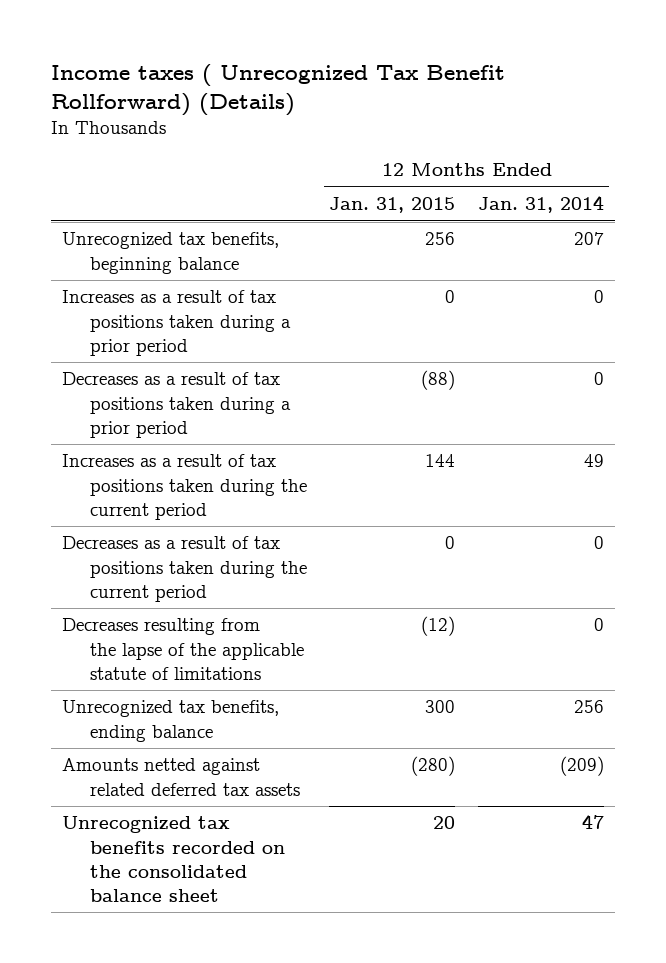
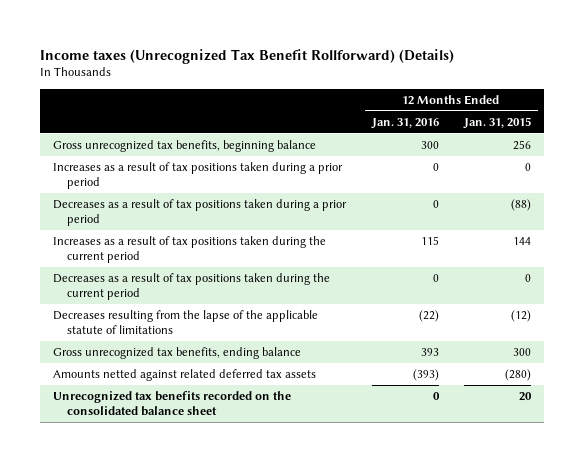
[50,63,505,116] Income taxes ( Unrecognized Tax Benefit Rollforward) (Details) -> [40,48,455,64] Income taxes (Unrecognized Tax Benefit Rollforward) (Details)
[477,195,604,214] Jan. 31, 2014 -> none
none -> [370,117,439,129] Jan. 31, 2016
[61,232,279,274] Unrecognized tax benefits, beginning balance -> [53,140,317,153] Gross unrecognized tax benefits, beginning balance
[61,700,279,742] Unrecognized tax benefits, ending balance -> [53,347,302,360] Gross unrecognized tax benefits, ending balance

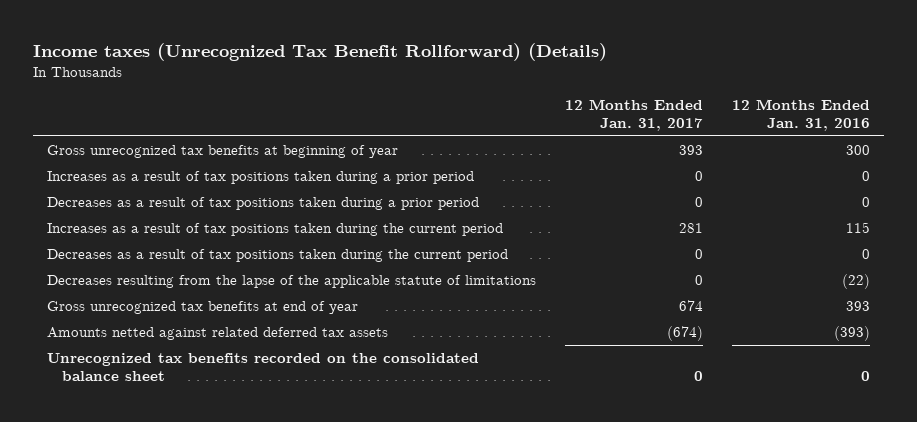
[463,116,532,129] Jan. 31, 2015 -> none
none -> [565,99,704,131] 12 Months Ended Jan. 31, 2017
[53,140,317,153] Gross unrecognized tax benefits, beginning balance -> [47,145,399,159] Gross unrecognized tax benefits at beginning of year
[53,347,302,360] Gross unrecognized tax benefits, ending balance -> [47,301,359,315] Gross unrecognized tax benefits at end of year

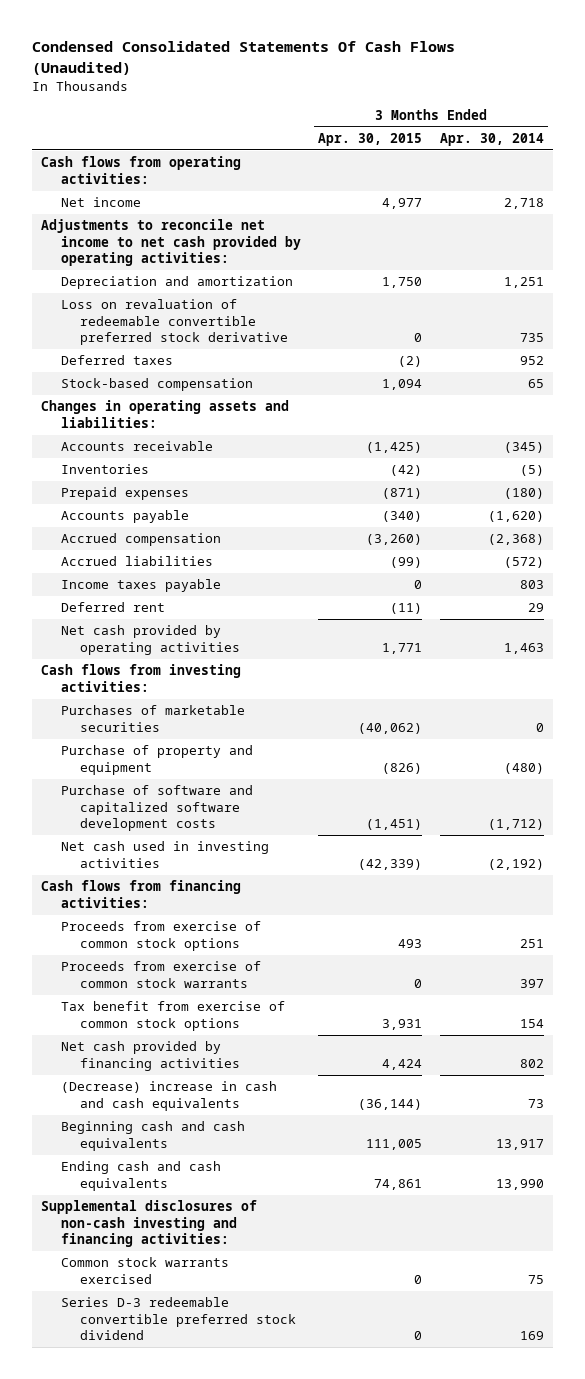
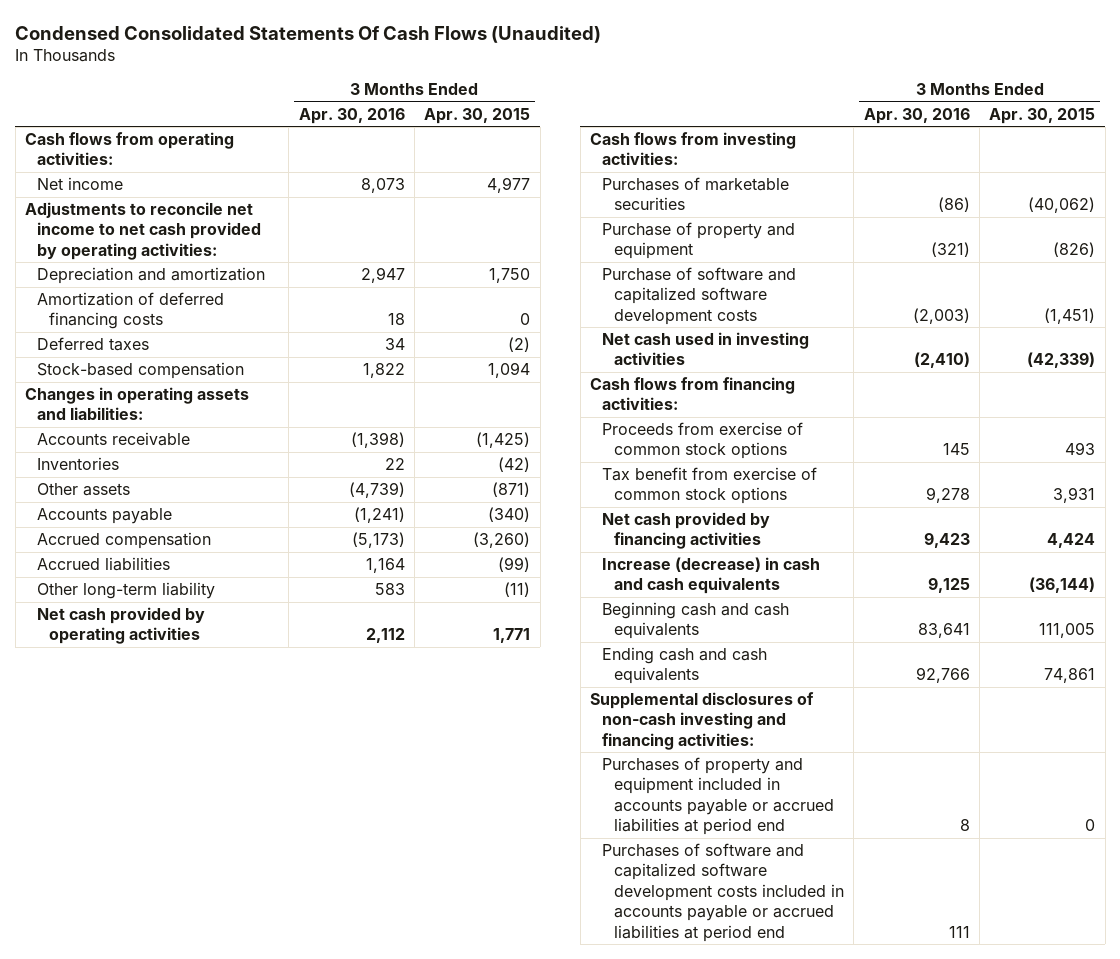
[440,132,545,146] Apr. 30, 2014 -> none
none -> [298,107,405,124] Apr. 30, 2016
[60,299,289,346] Loss on revaluation of redeemable convertible preferred stock derivative -> none
none -> [36,292,224,330] Amortization of deferred financing costs
[60,487,189,501] Prepaid expenses -> [36,483,130,497] Other assets
[60,579,221,593] Income taxes payable -> none
[60,602,165,613] Deferred rent -> none
none -> [36,582,215,600] Other long-term liability
[60,961,261,988] Proceeds from exercise of common stock warrants -> none
[60,1081,277,1111] (Decrease) increase in cash and cash equivalents -> [601,557,820,595] Increase (decrease) in cash and cash equivalents
[60,1257,229,1284] Common stock warrants exercised -> none
[60,1297,297,1341] Series D-3 redeemable convertible preferred stock dividend -> none
none -> [601,757,834,836] Purchases of property and equipment included in accounts payable or accrued liabilities at period end
none -> [601,843,844,942] Purchases of software and capitalized software development costs included in accounts payable or accrued liabilities at period end

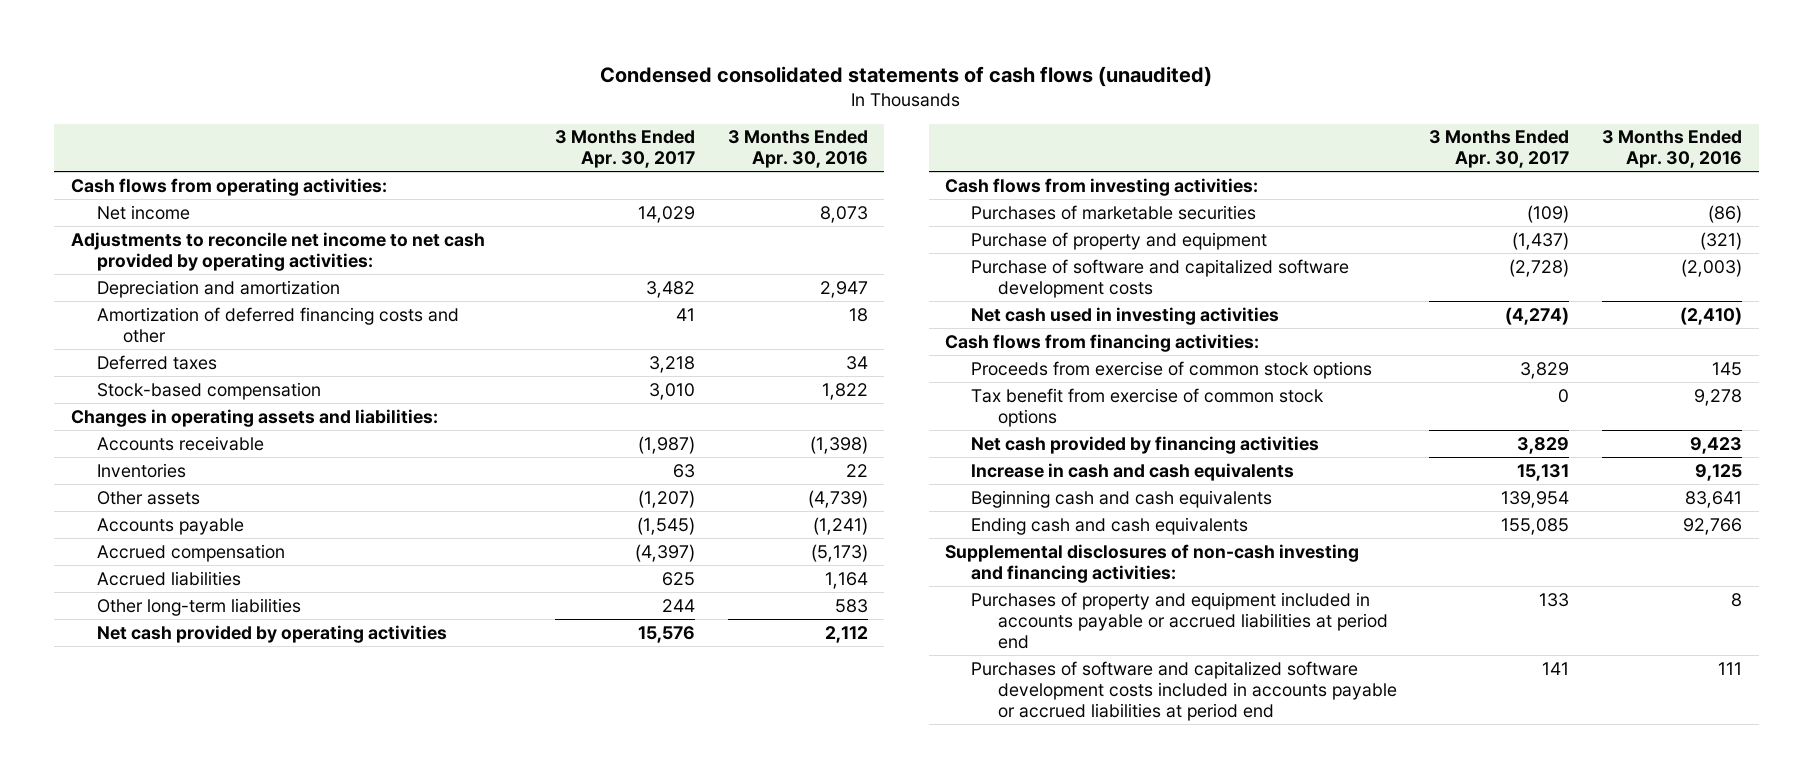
[15,25,602,43] Condensed Consolidated Statements Of Cash Flows (Unaudited) -> [600,65,1213,87] Condensed consolidated statements of cash flows (unaudited)
[424,107,531,124] Apr. 30, 2015 -> none
none -> [554,130,695,169] 3 Months Ended Apr. 30, 2017
[36,292,224,330] Amortization of deferred financing costs -> [96,306,459,343] Amortization of deferred financing costs and other
[36,582,215,600] Other long-term liability -> [96,597,301,616] Other long-term liabilities
[601,557,820,595] Increase (decrease) in cash and cash equivalents -> [971,462,1295,481] Increase in cash and cash equivalents

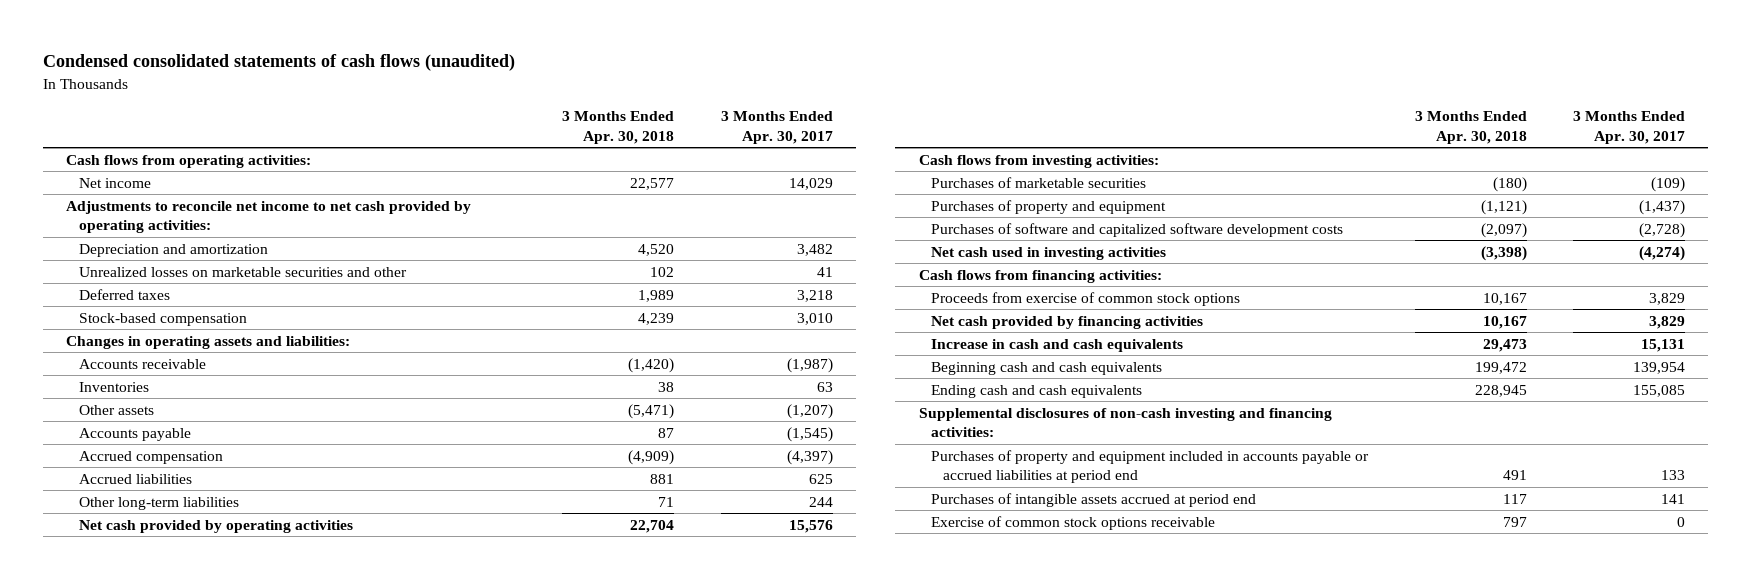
[727,130,868,169] 3 Months Ended Apr. 30, 2016 -> none
none -> [562,111,675,144] 3 Months Ended Apr. 30, 2018
[96,306,459,343] Amortization of deferred financing costs and other -> none
none -> [78,266,407,277] Unrealized losses on marketable securities and other
[971,231,1268,250] Purchase of property and equipment -> [930,199,1166,214] Purchases of property and equipment
[971,258,1350,298] Purchase of software and capitalized software development costs -> [930,222,1343,237] Purchases of software and capitalized software development costs
[971,387,1325,427] Tax benefit from exercise of common stock options -> none
[971,660,1397,721] Purchases of software and capitalized software development costs included in accounts payable or accrued liabilities at period end -> [930,492,1256,507] Purchases of intangible assets accrued at period end
none -> [930,515,1215,530] Exercise of common stock options receivable

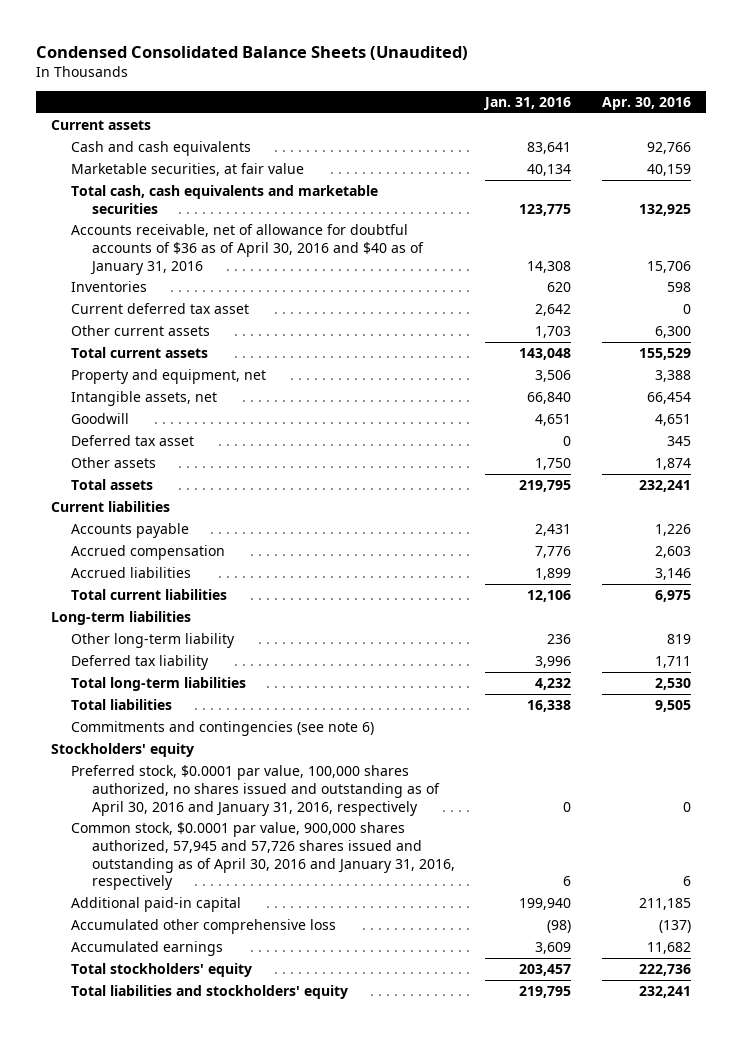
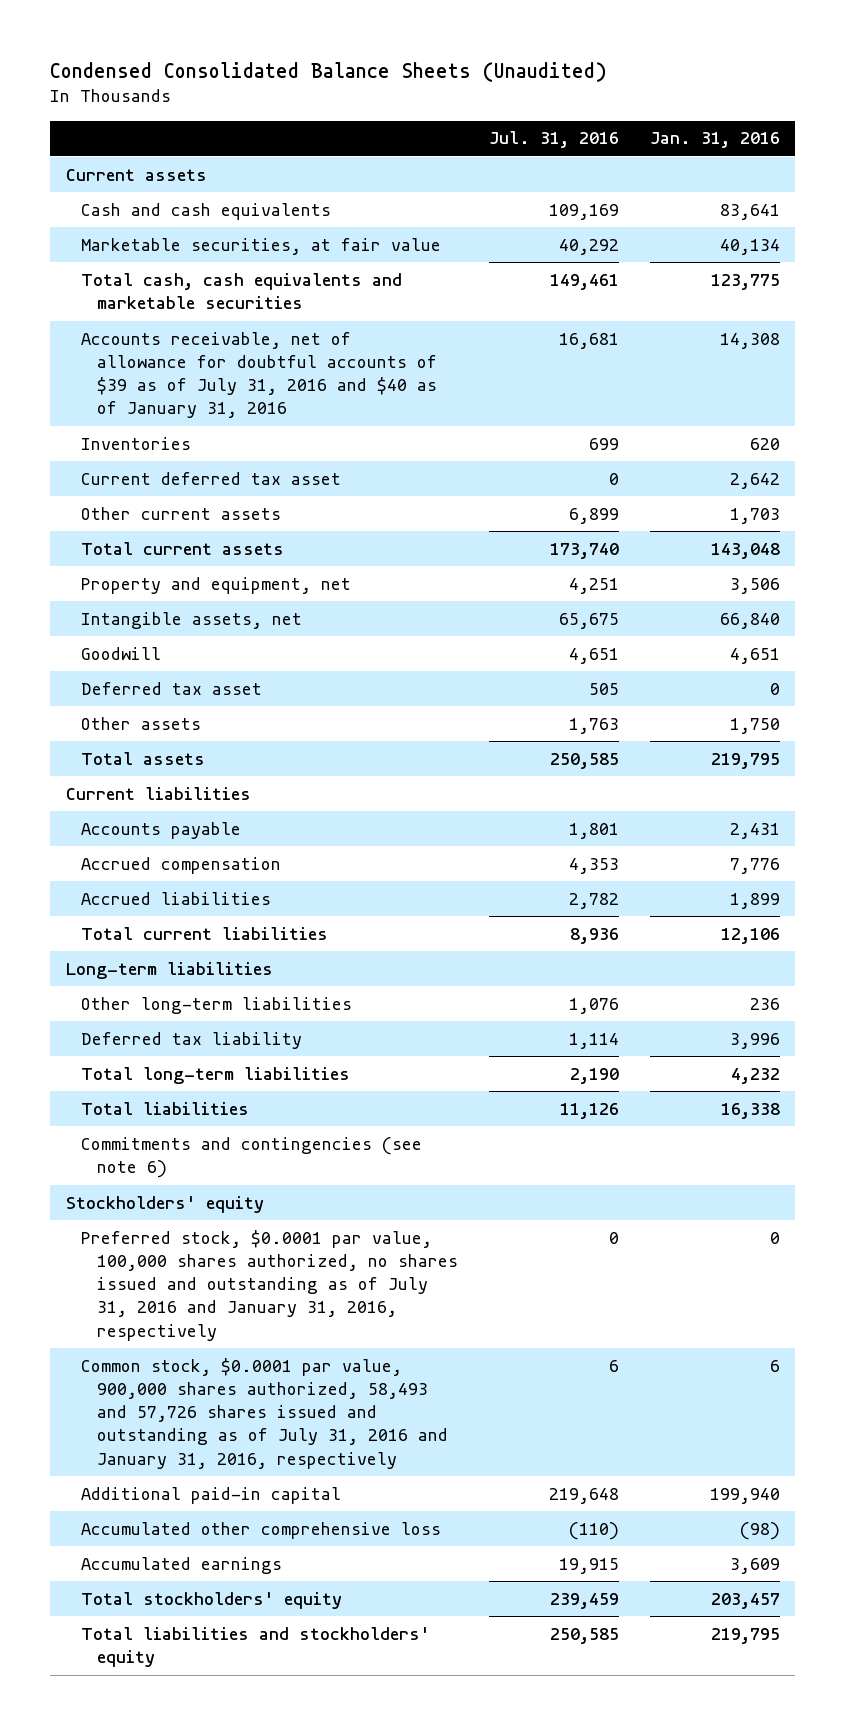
[601,97,691,111] Apr. 30, 2016 -> none
none -> [488,131,619,149] Jul. 31, 2016
[71,223,424,275] Accounts receivable, net of allowance for doubtful accounts of $36 as of April 30, 2016 and $40 as of January 31, 2016 -> [81,331,437,419] Accounts receivable, net of allowance for doubtful accounts of $39 as of July 31, 2016 and $40 as of January 31, 2016
[71,632,236,648] Other long-term liability -> [81,996,353,1014] Other long-term liabilities
[71,764,440,816] Preferred stock, $0.0001 par value, 100,000 shares authorized, no shares issued and outstanding as of April 30, 2016 and January 31, 2016, respectively -> [81,1229,458,1341] Preferred stock, $0.0001 par value, 100,000 shares authorized, no shares issued and outstanding as of July 31, 2016 and January 31, 2016, respectively
[71,821,455,891] Common stock, $0.0001 par value, 900,000 shares authorized, 57,945 and 57,726 shares issued and outstanding as of April 30, 2016 and January 31, 2016, respectively -> [81,1357,448,1469] Common stock, $0.0001 par value, 900,000 shares authorized, 58,493 and 57,726 shares issued and outstanding as of July 31, 2016 and January 31, 2016, respectively

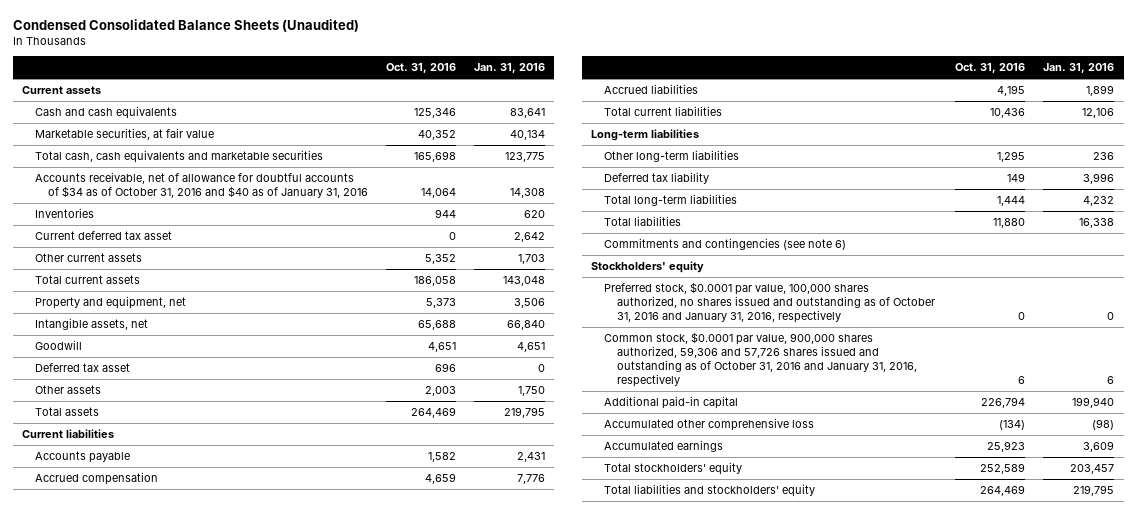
[488,131,619,149] Jul. 31, 2016 -> none
none -> [385,63,456,74] Oct. 31, 2016
[81,331,437,419] Accounts receivable, net of allowance for doubtful accounts of $39 as of July 31, 2016 and $40 as of January 31, 2016 -> [34,172,368,199] Accounts receivable, net of allowance for doubtful accounts of $34 as of October 31, 2016 and $40 as of January 31, 2016
[81,1229,458,1341] Preferred stock, $0.0001 par value, 100,000 shares authorized, no shares issued and outstanding as of July 31, 2016 and January 31, 2016, respectively -> [604,282,936,323] Preferred stock, $0.0001 par value, 100,000 shares authorized, no shares issued and outstanding as of October 31, 2016 and January 31, 2016, respectively
[81,1357,448,1469] Common stock, $0.0001 par value, 900,000 shares authorized, 58,493 and 57,726 shares issued and outstanding as of July 31, 2016 and January 31, 2016, respectively -> [604,332,918,387] Common stock, $0.0001 par value, 900,000 shares authorized, 59,306 and 57,726 shares issued and outstanding as of October 31, 2016 and January 31, 2016, respectively

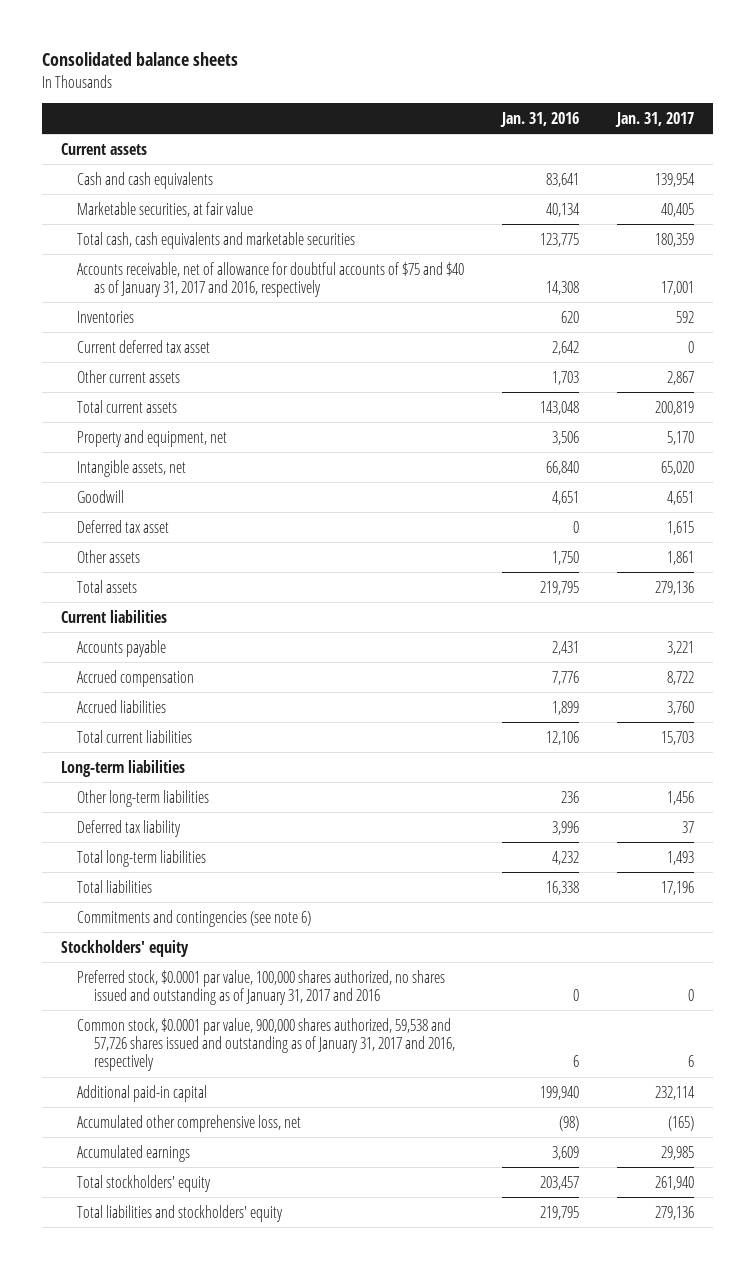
[12,18,359,32] Condensed Consolidated Balance Sheets (Unaudited) -> [41,52,238,67] Consolidated balance sheets
[385,63,456,74] Oct. 31, 2016 -> none
none -> [615,112,695,128] Jan. 31, 2017
[34,172,368,199] Accounts receivable, net of allowance for doubtful accounts of $34 as of October 31, 2016 and $40 as of January 31, 2016 -> [77,261,465,297] Accounts receivable, net of allowance for doubtful accounts of $75 and $40 as of January 31, 2017 and 2016, respectively
[604,282,936,323] Preferred stock, $0.0001 par value, 100,000 shares authorized, no shares issued and outstanding as of October 31, 2016 and January 31, 2016, respectively -> [77,969,446,1005] Preferred stock, $0.0001 par value, 100,000 shares authorized, no shares issued and outstanding as of January 31, 2017 and 2016
[604,332,918,387] Common stock, $0.0001 par value, 900,000 shares authorized, 59,306 and 57,726 shares issued and outstanding as of October 31, 2016 and January 31, 2016, respectively -> [77,1017,456,1072] Common stock, $0.0001 par value, 900,000 shares authorized, 59,538 and 57,726 shares issued and outstanding as of January 31, 2017 and 2016, respectively
[604,418,815,432] Accumulated other comprehensive loss -> [77,1114,302,1132] Accumulated other comprehensive loss, net

